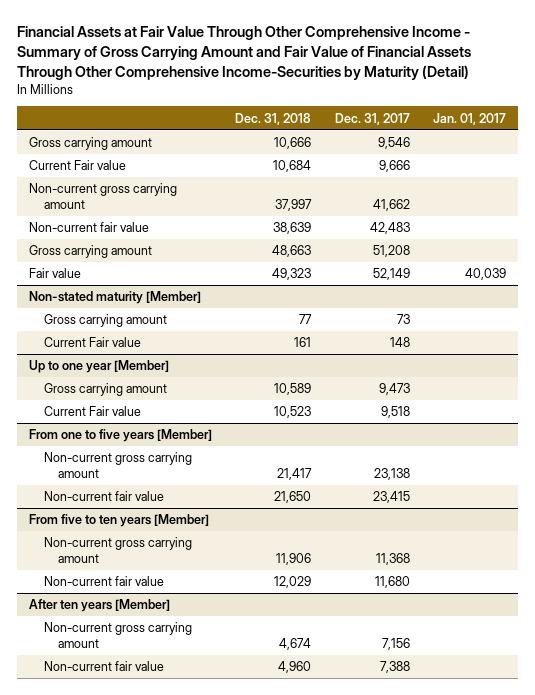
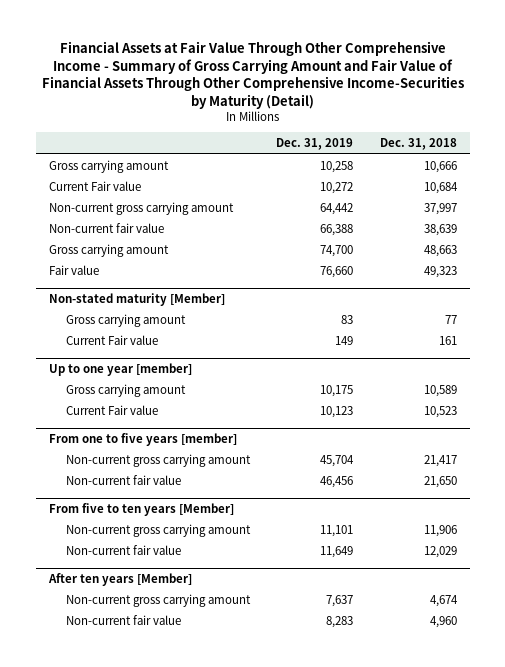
[334,112,410,125] Dec. 31, 2017 -> none
[433,112,507,125] Jan. 01, 2017 -> none
none -> [276,138,354,151] Dec. 31, 2019
[28,360,169,374] Up to one year [Member] -> [48,362,192,376] Up to one year [member]
[28,429,212,443] From one to five years [Member] -> [48,432,237,446] From one to five years [member]

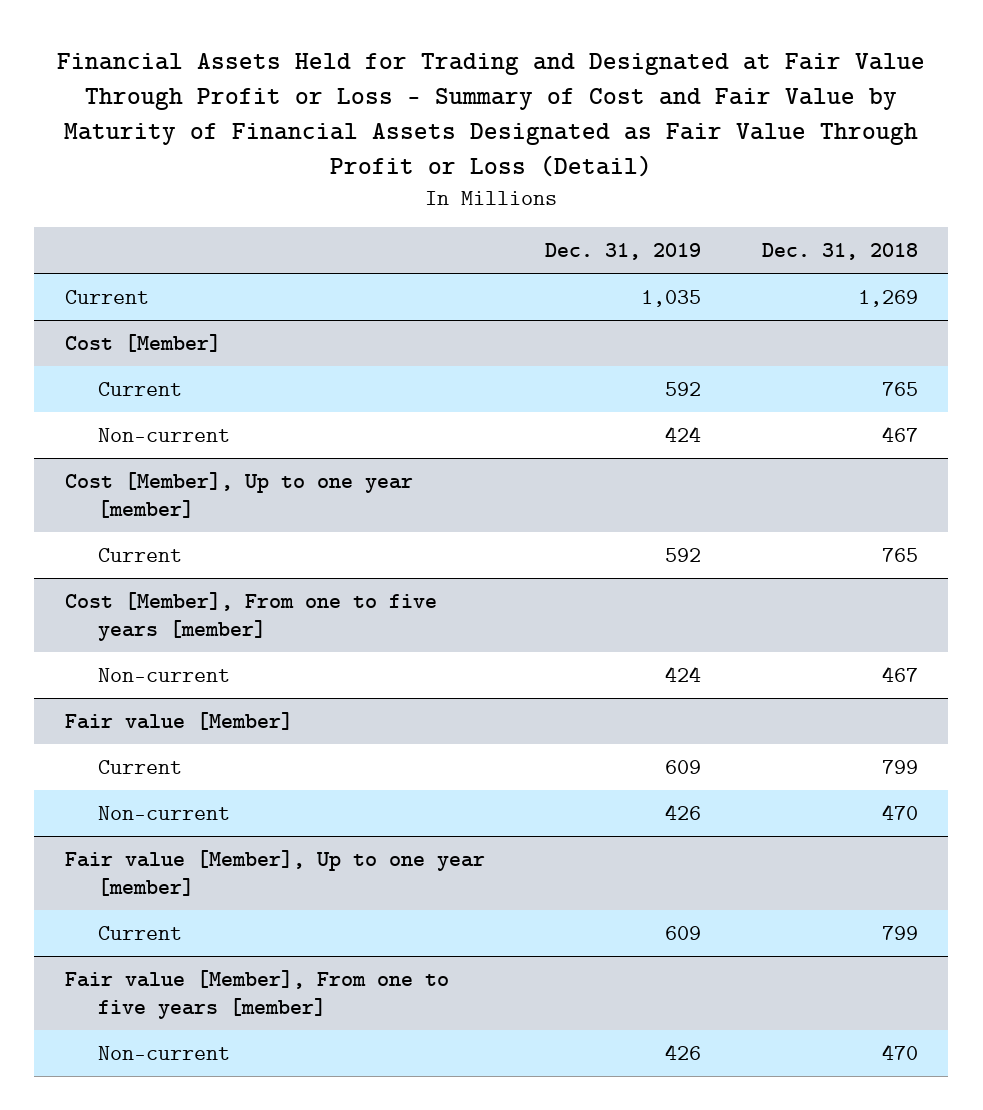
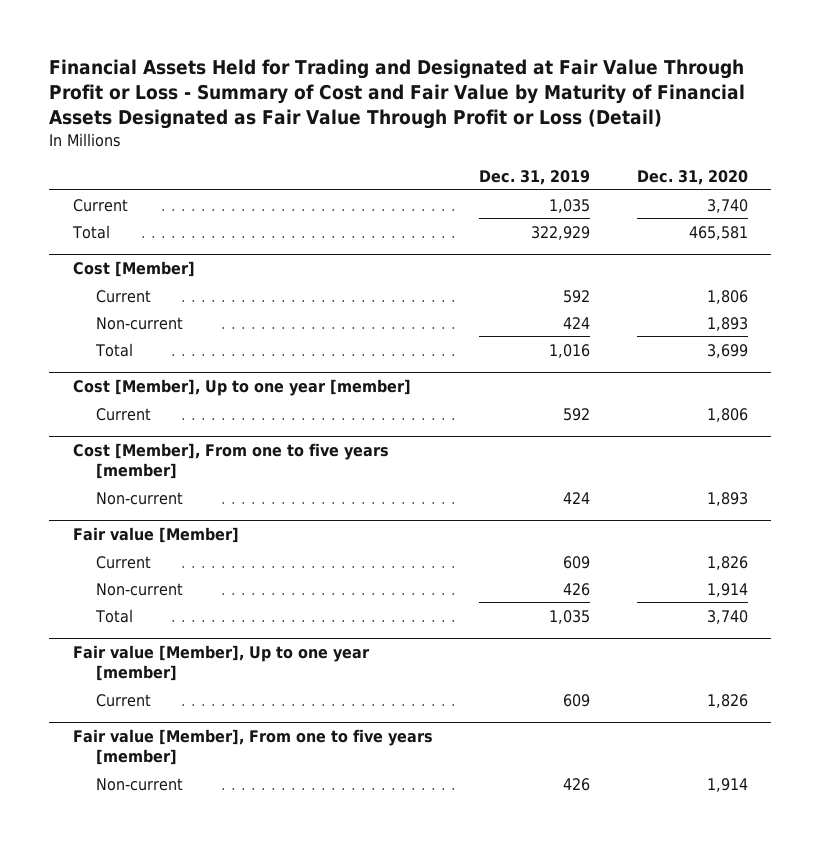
[761,243,918,261] Dec. 31, 2018 -> none
none -> [636,169,748,185] Dec. 31, 2020
none -> [71,224,110,239] Total
none -> [95,342,134,357] Total
none -> [95,608,134,623] Total

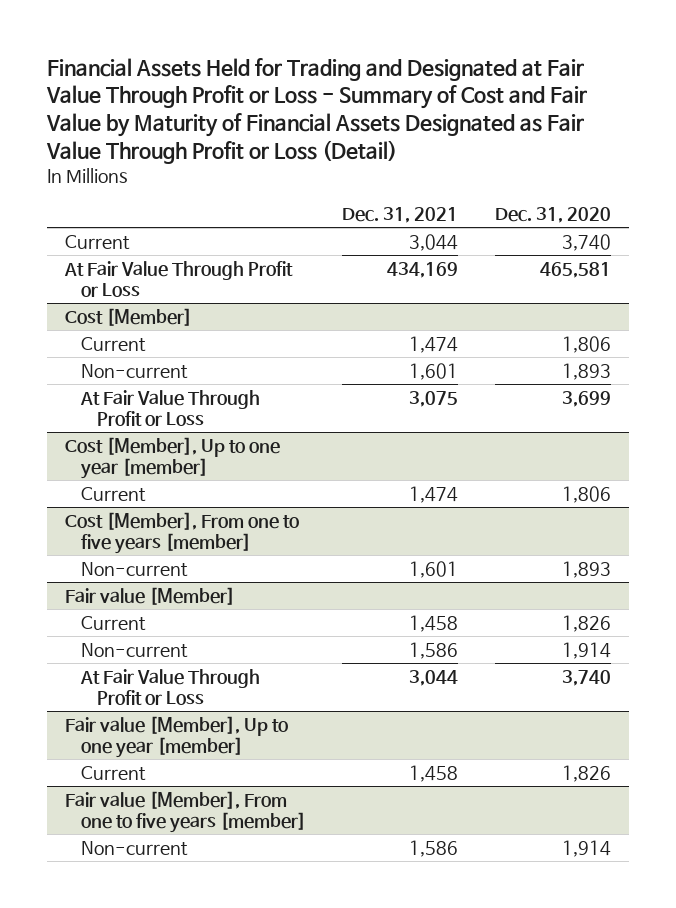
[479,169,591,185] Dec. 31, 2019 -> none
none -> [342,207,459,224] Dec. 31, 2021
[71,224,110,239] Total -> [63,261,293,297] At Fair Value Through Profit or Loss
[95,342,134,357] Total -> [79,390,260,426] At Fair Value Through Profit or Loss
[95,608,134,623] Total -> [79,669,260,705] At Fair Value Through Profit or Loss

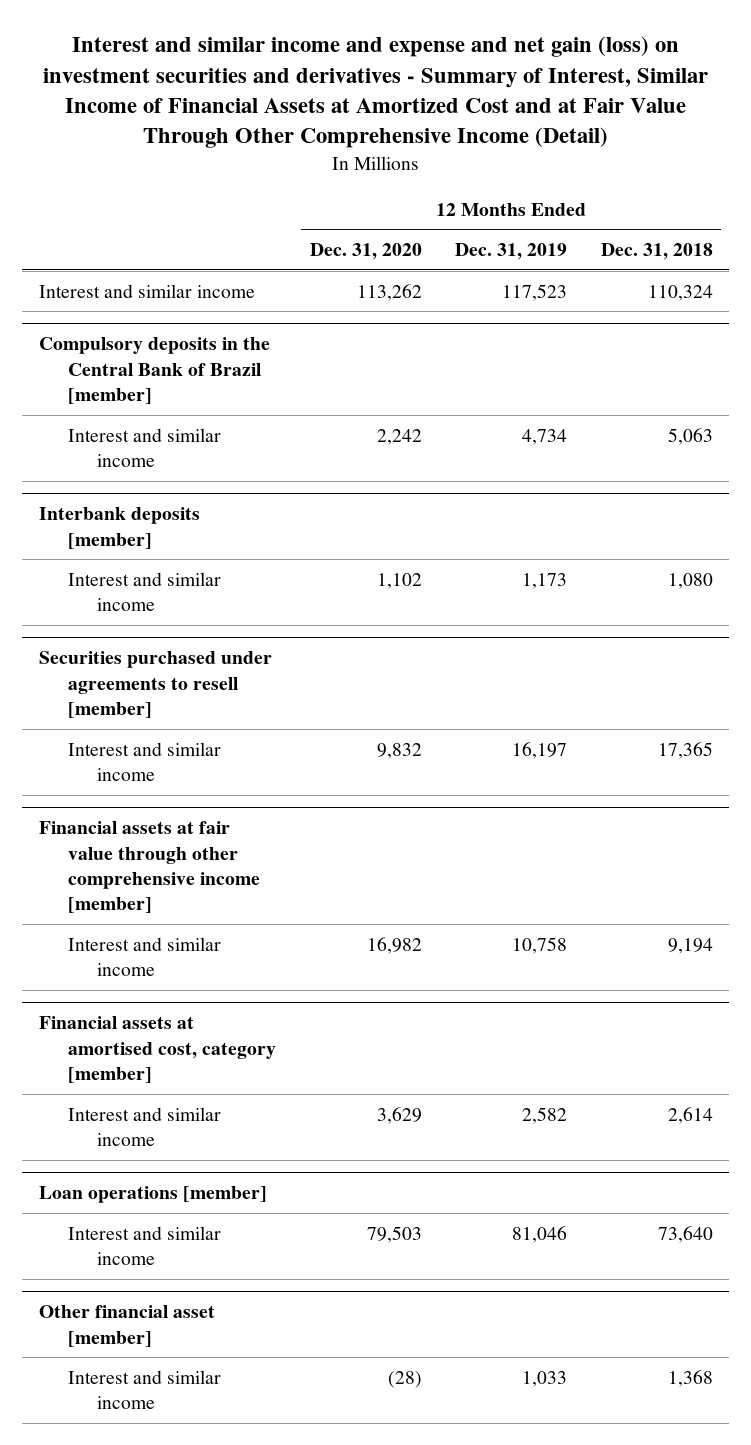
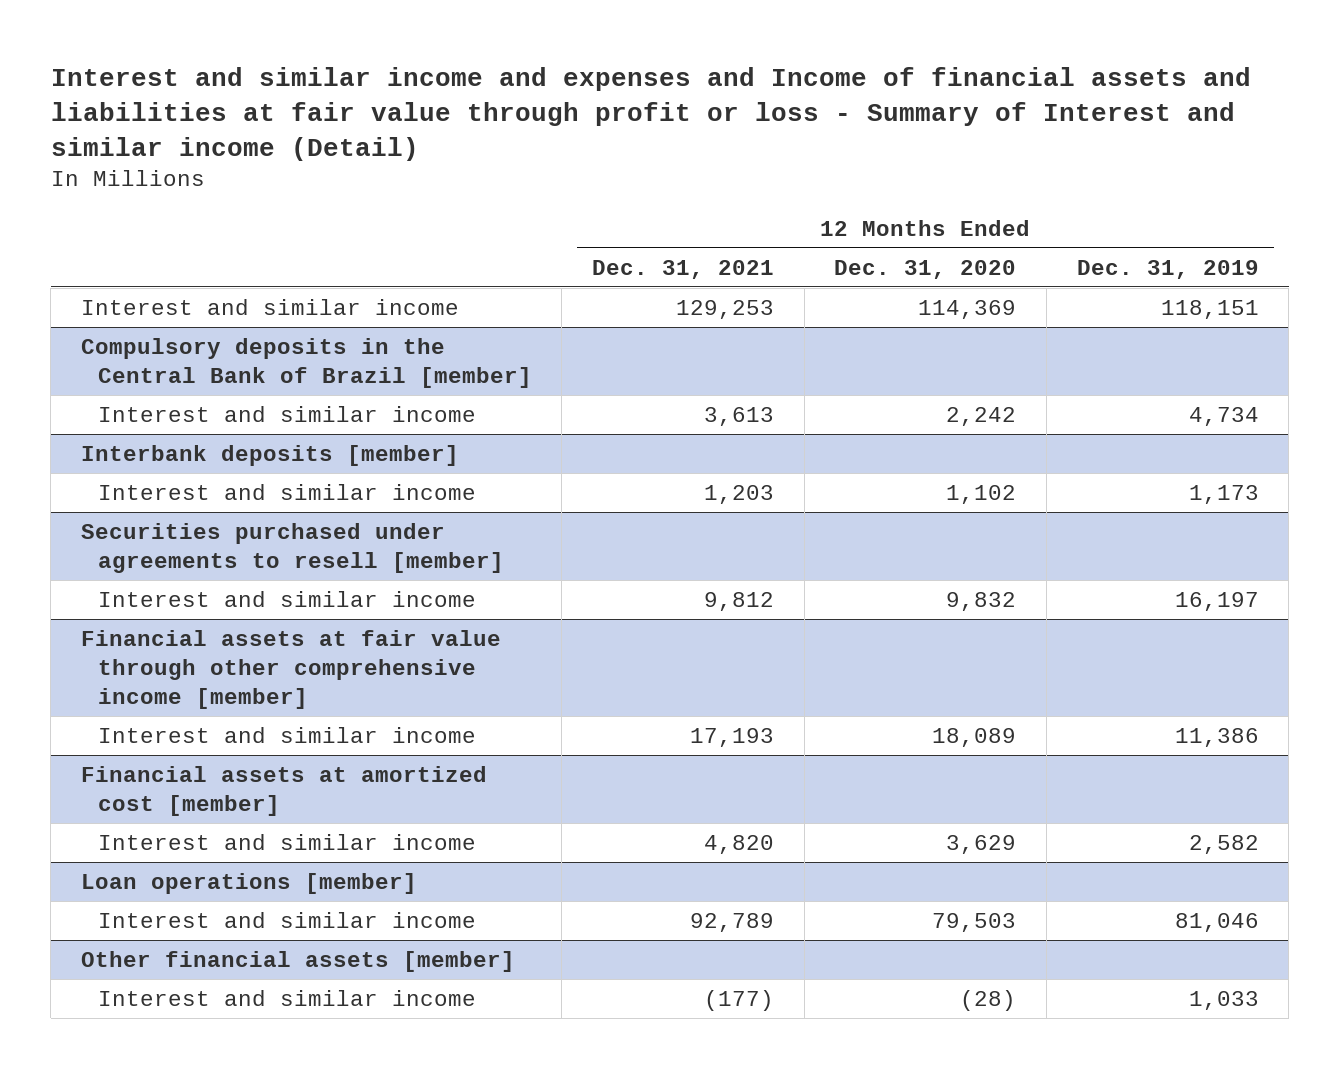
[42,36,708,149] Interest and similar income and expense and net gain (loss) on investment securities and derivatives - Summary of Interest, Similar Income of Financial Assets at Amortized Cost and at Fair Value Through Other Comprehensive Income (Detail) -> [50,66,1251,161] Interest and similar income and expenses and Income of financial assets and liabilities at fair value through profit or loss - Summary of Interest and similar income (Detail)
[600,243,713,261] Dec. 31, 2018 -> none
none -> [592,259,775,279] Dec. 31, 2021
[356,283,422,301] 113,262 -> [918,300,1017,320] 114,369
[502,283,568,301] 117,523 -> [1160,300,1259,320] 118,151
[366,936,422,954] 16,982 -> [932,728,1017,748] 18,089
[512,936,568,954] 10,758 -> [1174,728,1259,748] 11,386
[38,1016,276,1084] Financial assets at amortised cost, category [member] -> [80,766,487,816] Financial assets at amortized cost [member]
[38,1305,215,1347] Other financial asset [member] -> [80,951,515,973] Other financial assets [member]

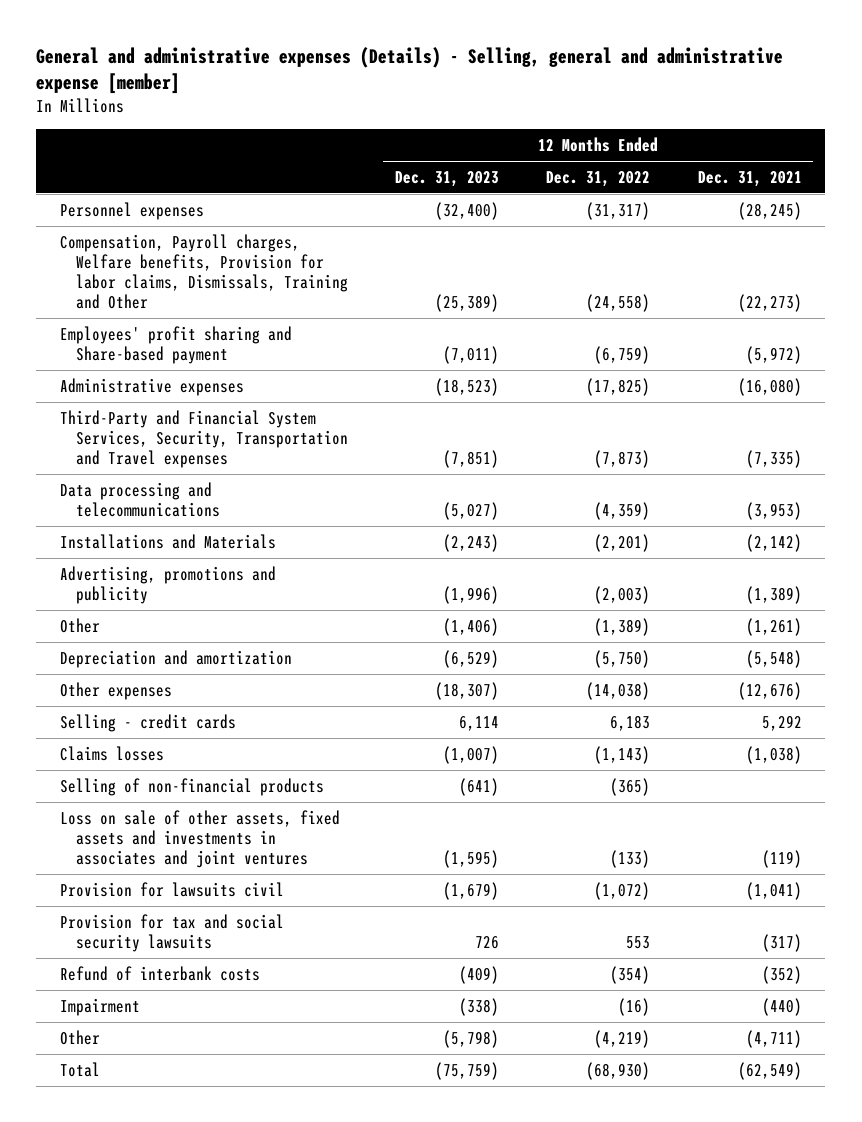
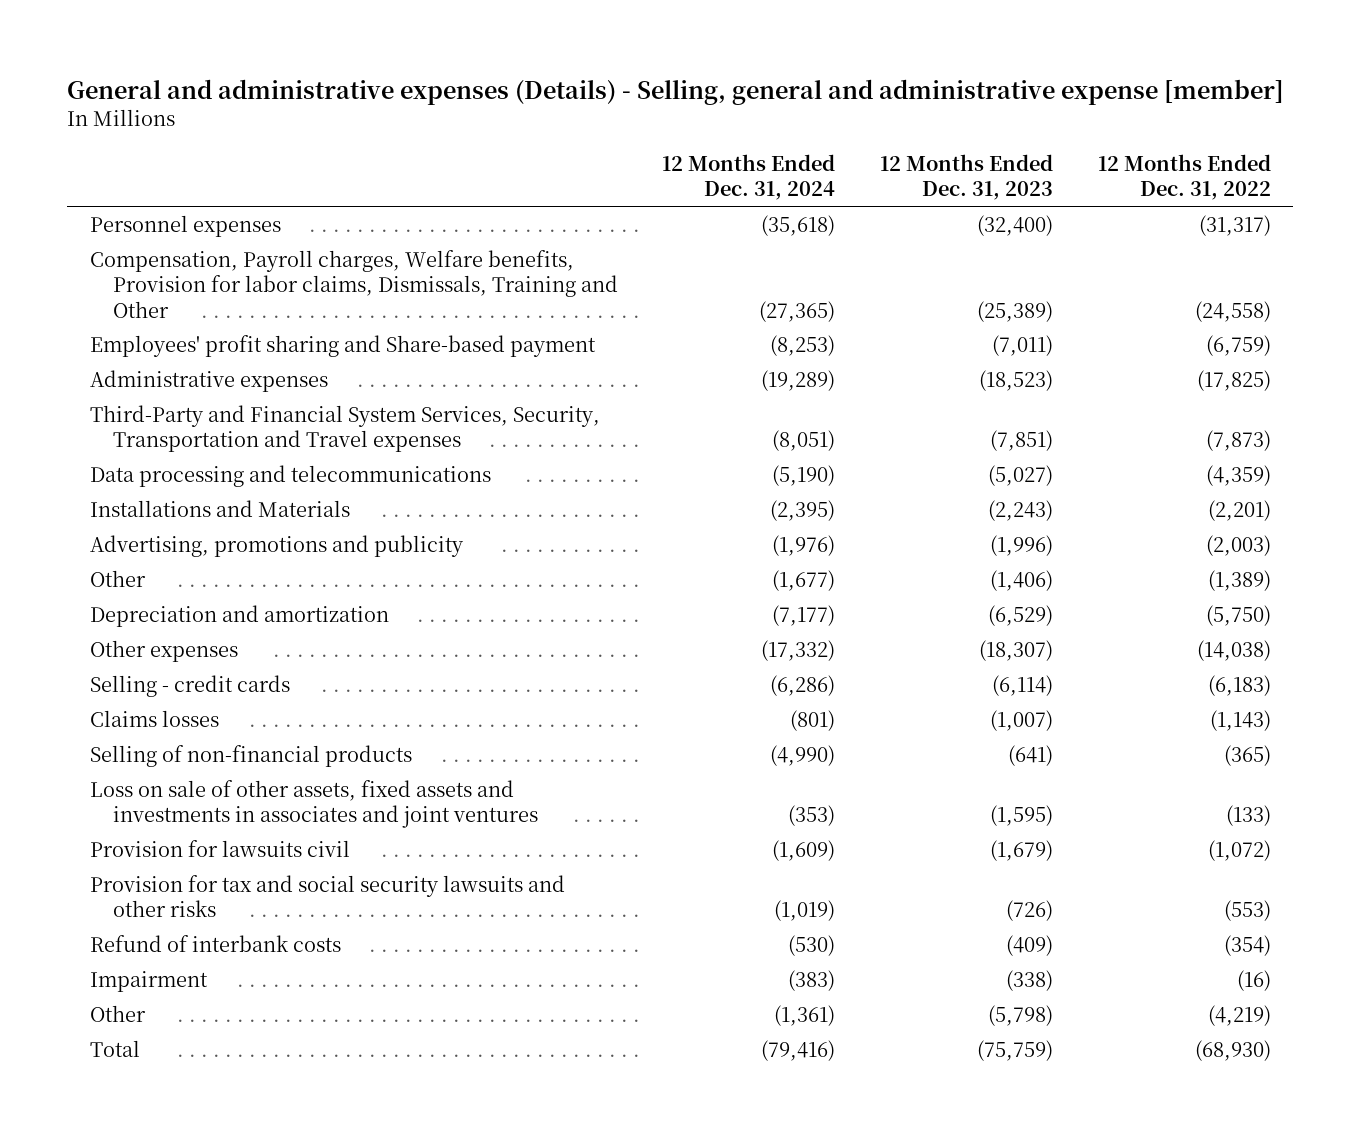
[697,170,802,187] Dec. 31, 2021 -> none
none -> [662,153,836,201] 12 Months Ended Dec. 31, 2024
[459,715,500,731] 6,114 -> [992,674,1054,696] (6,114)
[610,714,651,731] 6,183 -> [1207,674,1271,696] (6,183)
[59,913,284,953] Provision for tax and social security lawsuits -> [89,874,565,918] Provision for tax and social security lawsuits and other risks
[475,936,500,950] 726 -> [1006,900,1054,922] (726)
[626,936,651,950] 553 -> [1223,900,1271,922] (553)

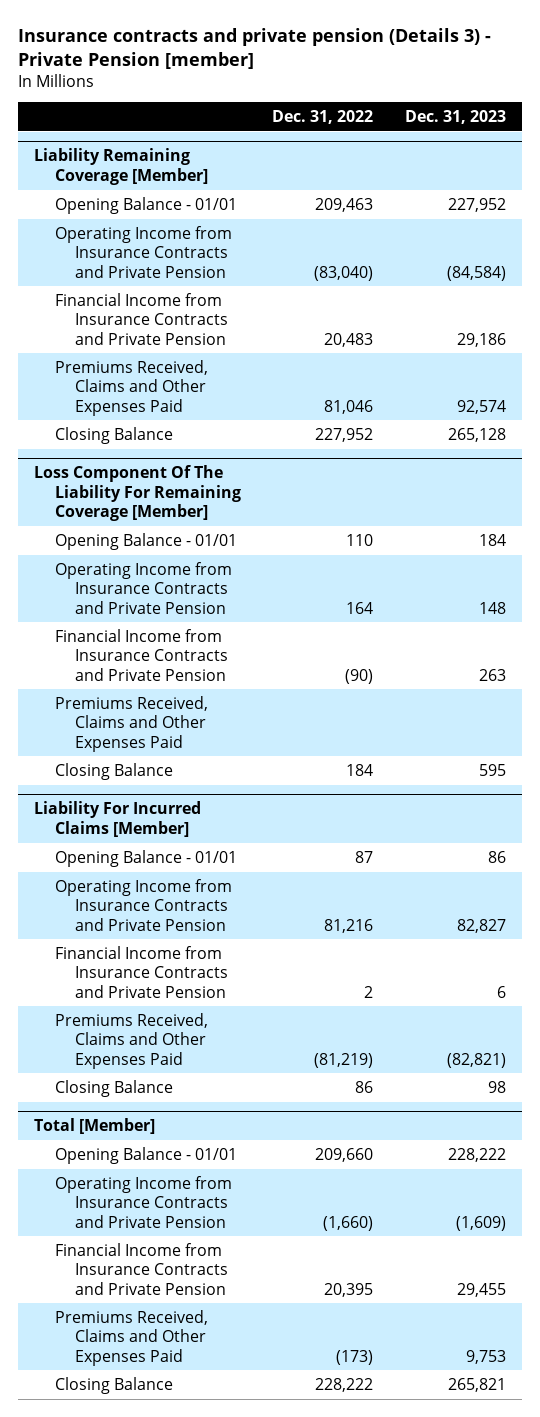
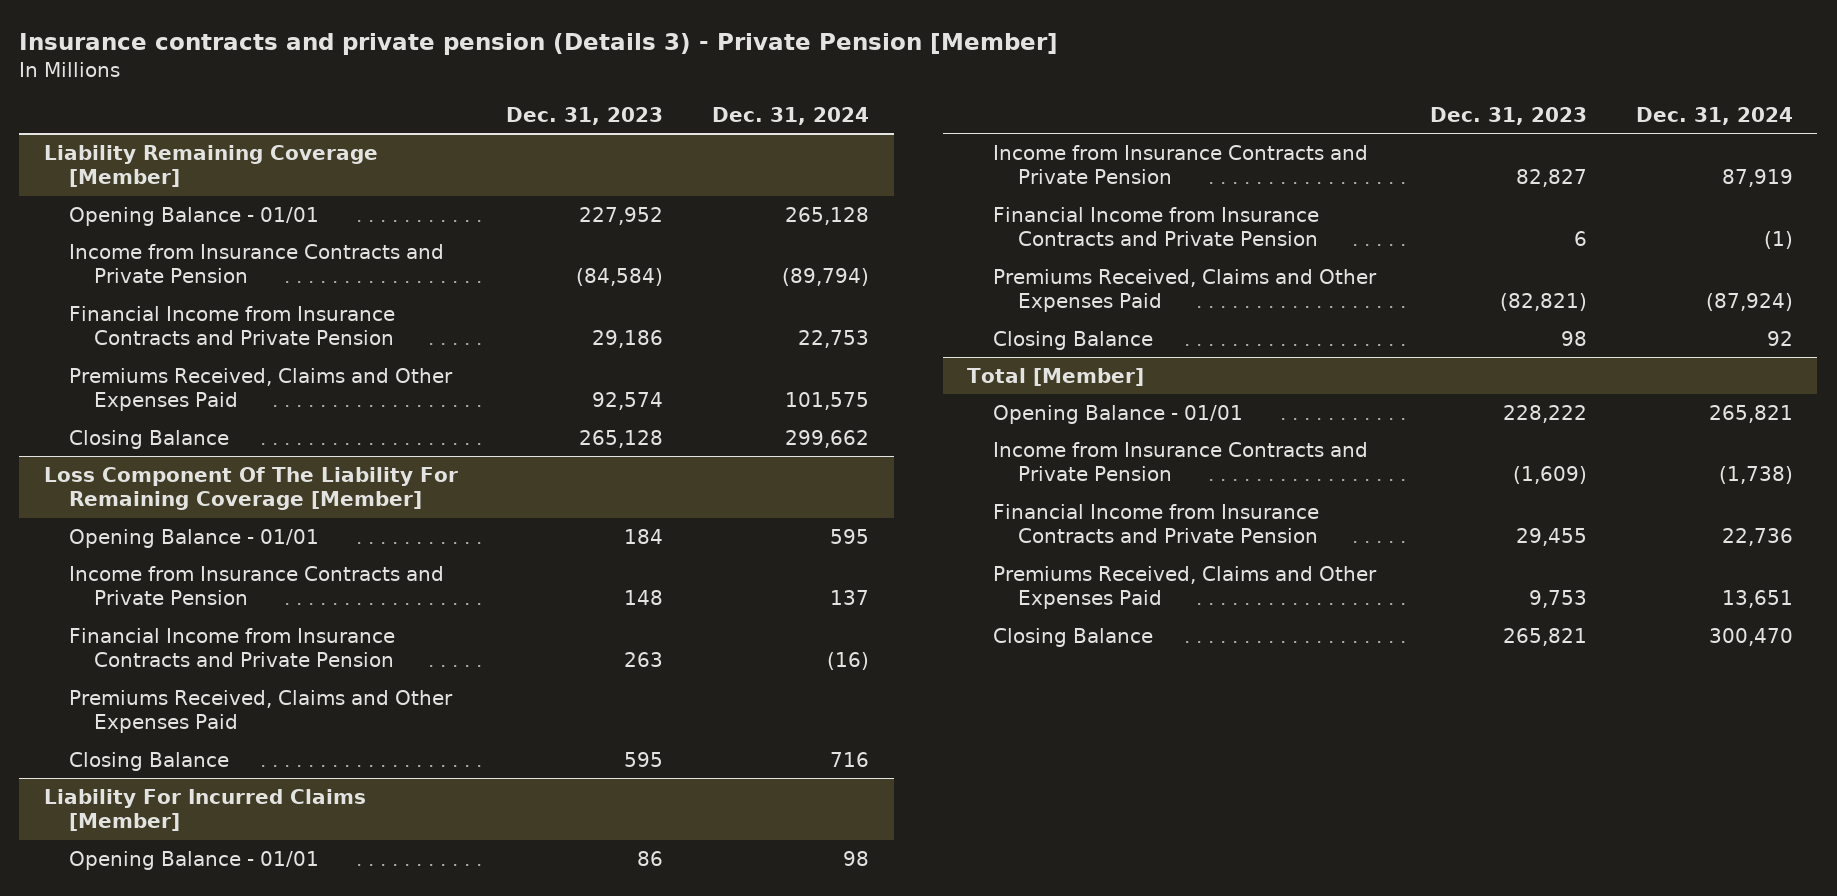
[18,27,492,69] Insurance contracts and private pension (Details 3) - Private Pension [member] -> [19,32,1059,55] Insurance contracts and private pension (Details 3) - Private Pension [Member]
[272,109,374,124] Dec. 31, 2022 -> none
none -> [712,107,870,126] Dec. 31, 2024
[54,225,232,278] Operating Income from Insurance Contracts and Private Pension -> [69,243,445,284] Income from Insurance Contracts and Private Pension
[54,561,232,614] Operating Income from Insurance Contracts and Private Pension -> [69,565,445,606] Income from Insurance Contracts and Private Pension
[54,878,232,931] Operating Income from Insurance Contracts and Private Pension -> [992,144,1368,185] Income from Insurance Contracts and Private Pension
[54,1175,232,1228] Operating Income from Insurance Contracts and Private Pension -> [992,441,1368,482] Income from Insurance Contracts and Private Pension

